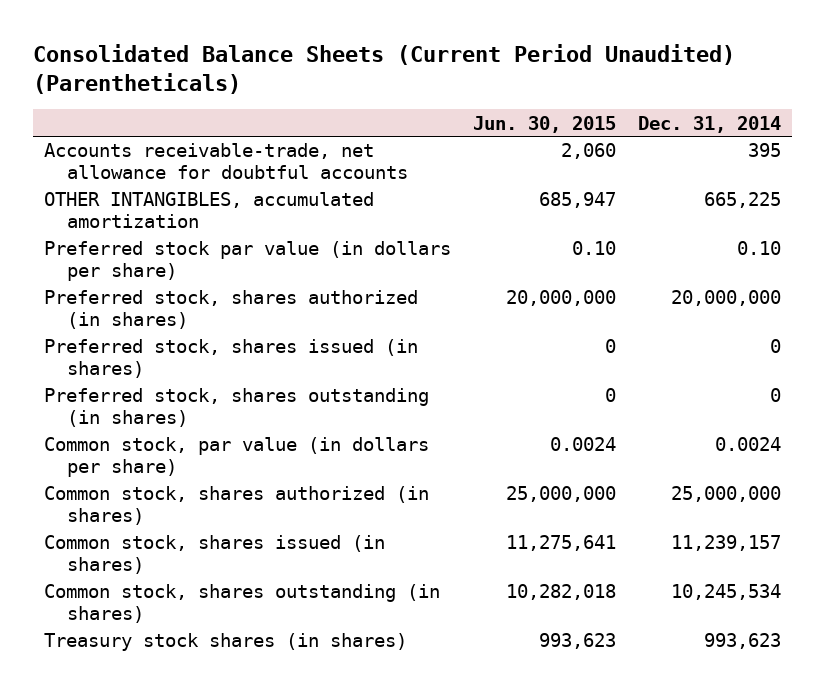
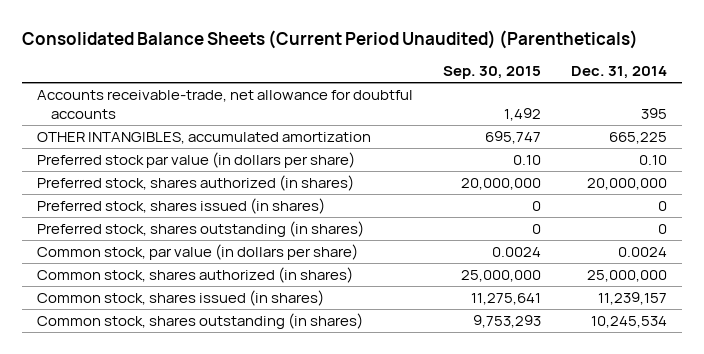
[473,115,617,133] Jun. 30, 2015 -> none
none -> [443,66,542,80] Sep. 30, 2015
[43,633,407,652] Treasury stock shares (in shares) -> none

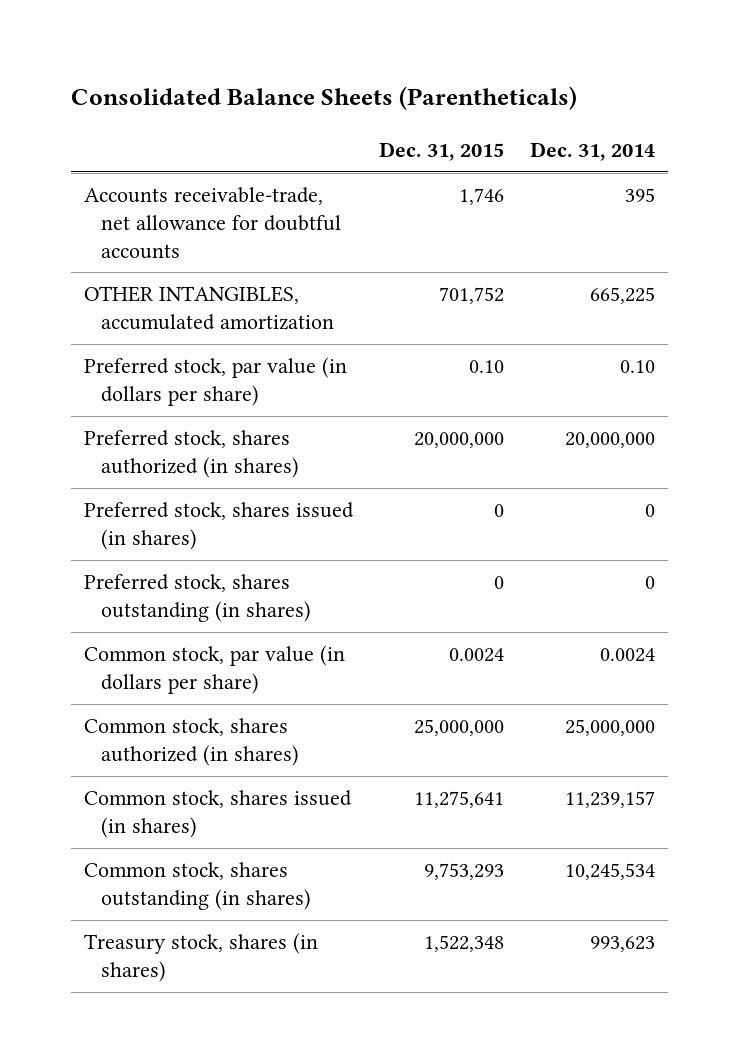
[21,29,638,49] Consolidated Balance Sheets (Current Period Unaudited) (Parentheticals) -> [71,86,578,111] Consolidated Balance Sheets (Parentheticals)
[443,66,542,80] Sep. 30, 2015 -> none
none -> [379,141,505,161] Dec. 31, 2015
[36,151,355,168] Preferred stock par value (in dollars per share) -> [84,357,348,406] Preferred stock, par value (in dollars per share)
none -> [84,933,319,982] Treasury stock, shares (in shares)

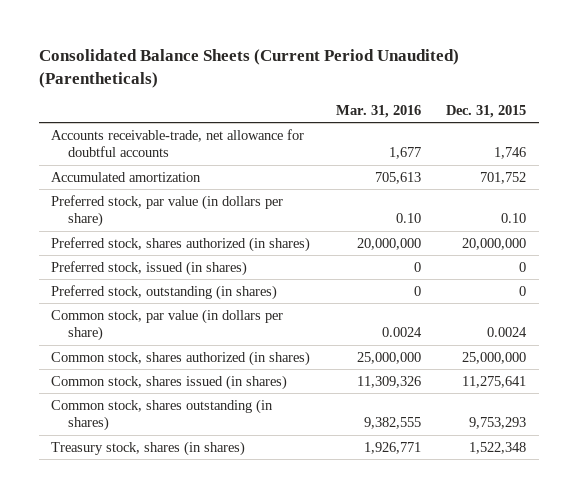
[71,86,578,111] Consolidated Balance Sheets (Parentheticals) -> [38,49,459,88] Consolidated Balance Sheets (Current Period Unaudited) (Parentheticals)
[530,141,656,161] Dec. 31, 2014 -> none
none -> [335,105,421,119] Mar. 31, 2016
[84,286,335,330] OTHER INTANGIBLES, accumulated amortization -> [51,171,202,182] Accumulated amortization
[84,502,355,550] Preferred stock, shares issued (in shares) -> [51,260,248,276] Preferred stock, issued (in shares)
[84,574,312,622] Preferred stock, shares outstanding (in shares) -> [51,284,278,300] Preferred stock, outstanding (in shares)

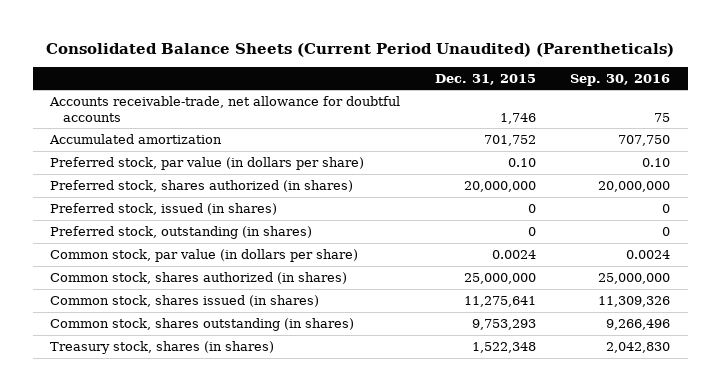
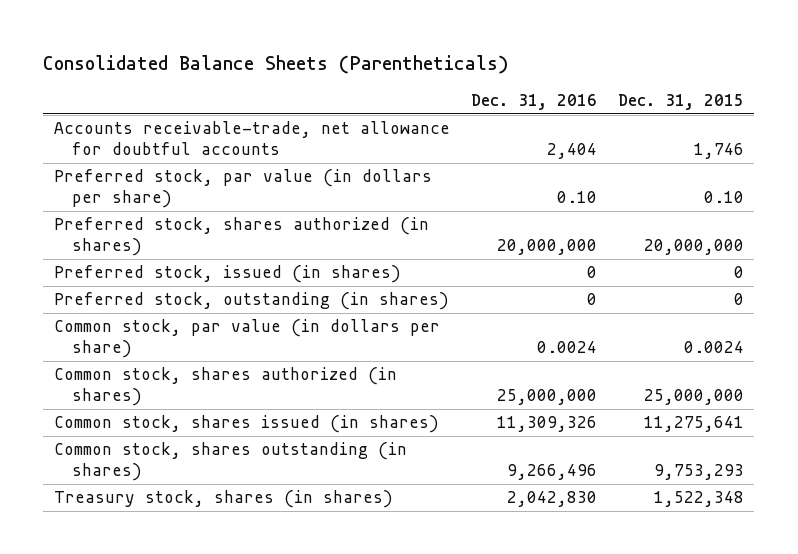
[46,42,675,57] Consolidated Balance Sheets (Current Period Unaudited) (Parentheticals) -> [43,54,510,74] Consolidated Balance Sheets (Parentheticals)
[570,73,671,86] Sep. 30, 2016 -> none
none -> [470,93,597,110] Dec. 31, 2016
[49,134,223,145] Accumulated amortization -> none

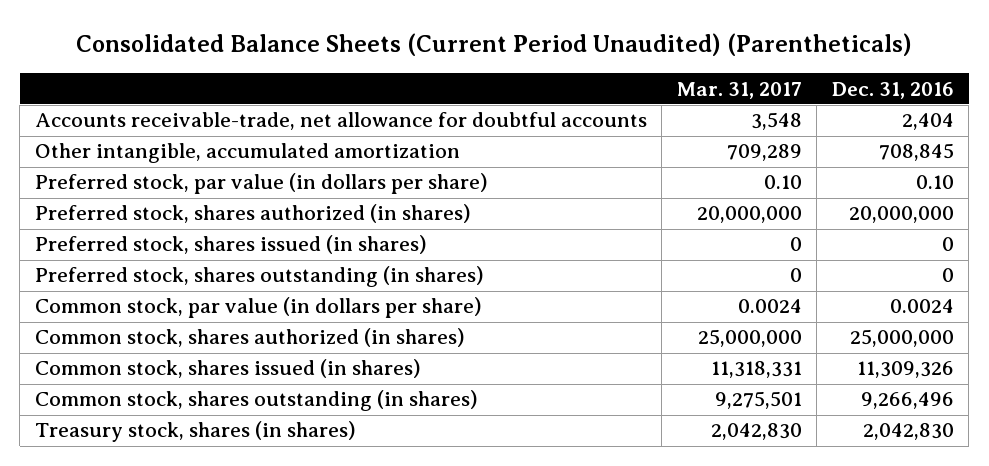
[43,54,510,74] Consolidated Balance Sheets (Parentheticals) -> [76,33,913,57] Consolidated Balance Sheets (Current Period Unaudited) (Parentheticals)
[617,93,744,110] Dec. 31, 2015 -> none
none -> [676,81,802,99] Mar. 31, 2017
none -> [34,143,460,164] Other intangible, accumulated amortization
[53,265,401,284] Preferred stock, issued (in shares) -> [34,235,427,255] Preferred stock, shares issued (in shares)
[53,292,449,311] Preferred stock, outstanding (in shares) -> [34,266,484,288] Preferred stock, shares outstanding (in shares)

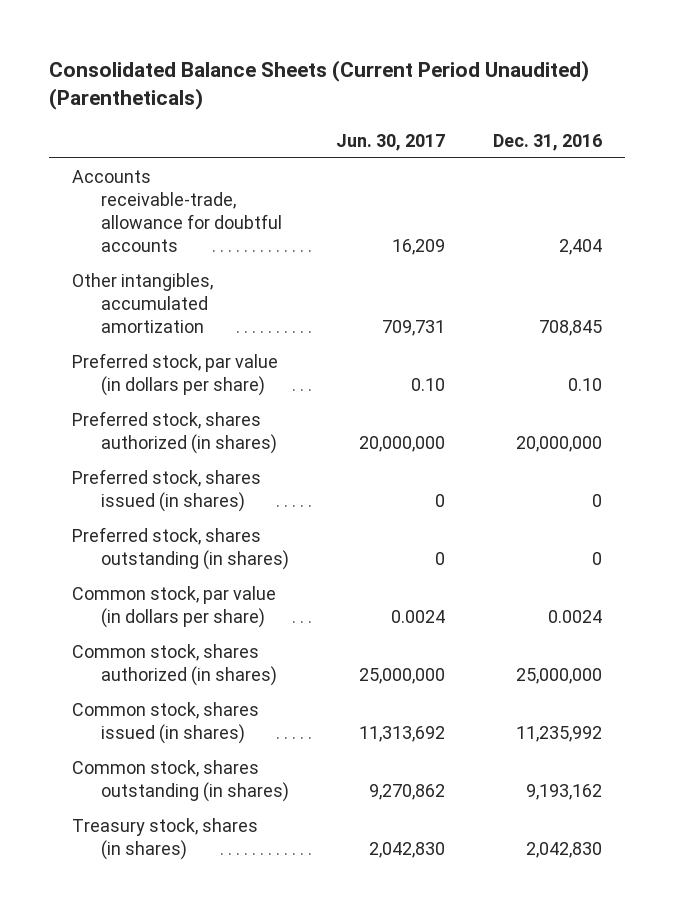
[676,81,802,99] Mar. 31, 2017 -> none
none -> [336,133,446,151] Jun. 30, 2017
[34,112,647,131] Accounts receivable-trade, net allowance for doubtful accounts -> [72,169,282,252] Accounts receivable-trade, allowance for doubtful accounts
[34,143,460,164] Other intangible, accumulated amortization -> [72,272,214,333] Other intangibles, accumulated amortization
[856,361,954,379] 11,309,326 -> [515,725,602,742] 11,235,992
[860,392,954,410] 9,266,496 -> [525,783,602,800] 9,193,162

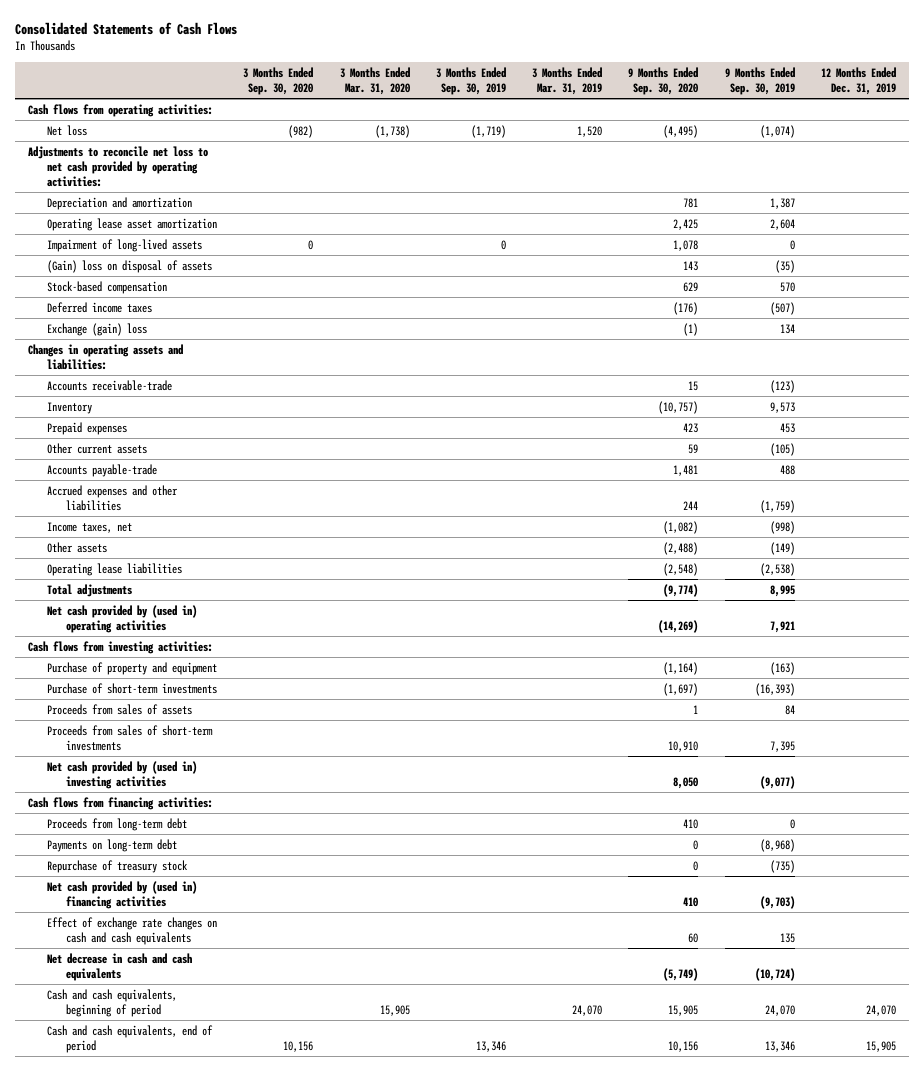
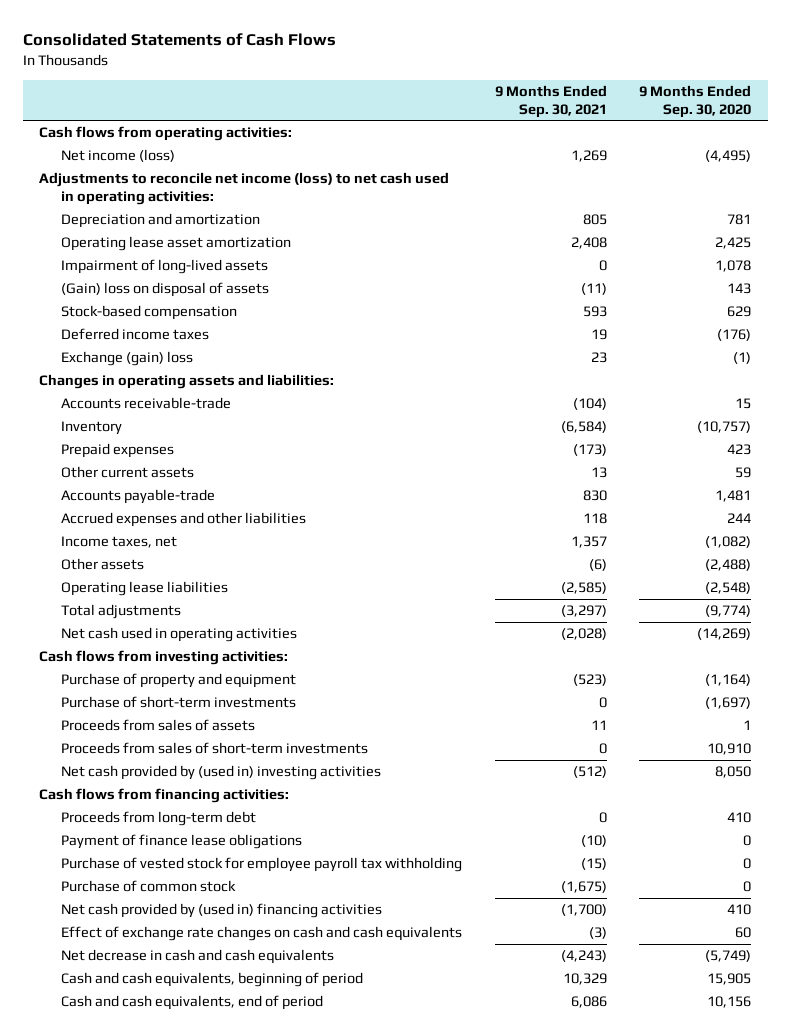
[243,67,314,95] 3 Months Ended Sep. 30, 2020 -> none
[339,67,410,95] 3 Months Ended Mar. 31, 2020 -> none
[435,67,506,95] 3 Months Ended Sep. 30, 2019 -> none
[532,67,603,95] 3 Months Ended Mar. 31, 2019 -> none
[724,67,795,95] 9 Months Ended Sep. 30, 2019 -> none
[820,67,896,95] 12 Months Ended Dec. 31, 2019 -> none
none -> [494,84,607,118] 9 Months Ended Sep. 30, 2021
[47,124,88,136] Net loss -> [61,149,176,163] Net income (loss)
[27,145,208,187] Adjustments to reconcile net loss to net cash provided by operating activities: -> [39,172,450,206] Adjustments to reconcile net income (loss) to net cash used in operating activities:
[47,604,198,633] Net cash provided by (used in) operating activities -> [61,627,298,643] Net cash used in operating activities
[47,838,178,852] Payments on long-term debt -> none
none -> [61,834,303,850] Payment of finance lease obligations
none -> [61,857,463,873] Purchase of vested stock for employee payroll tax withholding
[47,859,189,873] Repurchase of treasury stock -> [61,880,237,893] Purchase of common stock

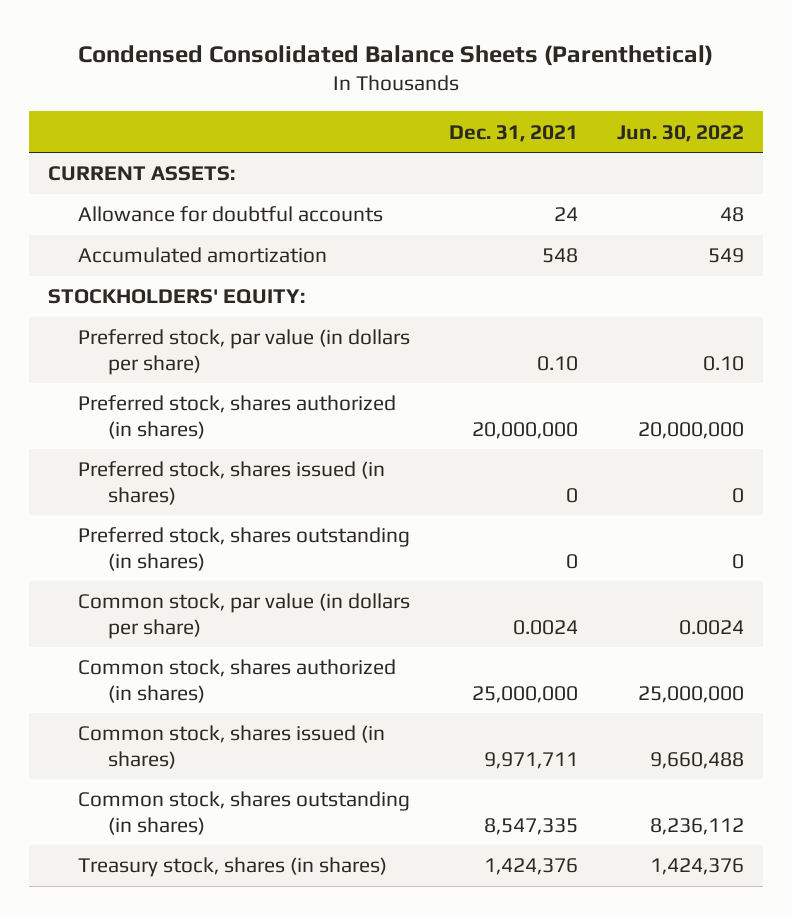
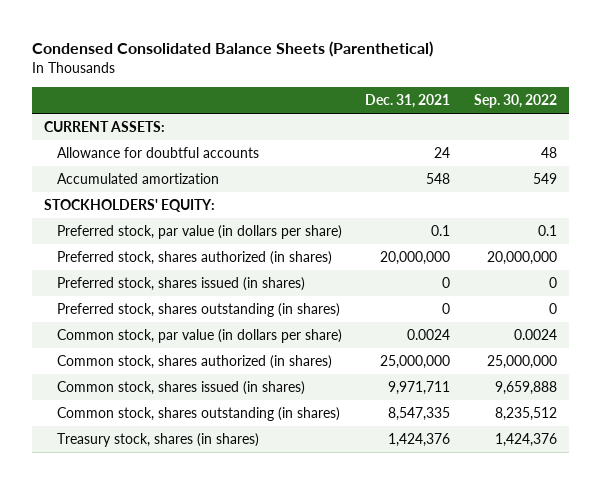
[616,124,744,142] Jun. 30, 2022 -> none
none -> [474,94,558,109] Sep. 30, 2022
[537,355,579,371] 0.10 -> [431,225,451,237] 0.1

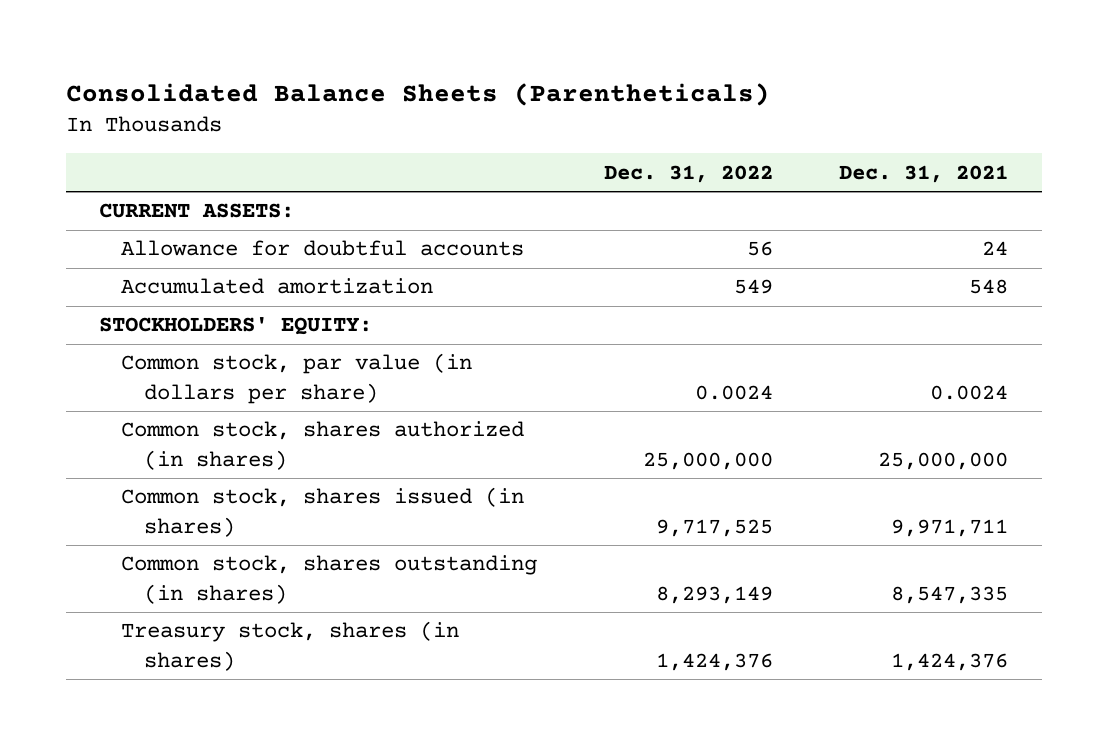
[32,41,434,58] Condensed Consolidated Balance Sheets (Parenthetical) -> [65,82,770,106] Consolidated Balance Sheets (Parentheticals)
[474,94,558,109] Sep. 30, 2022 -> none
none -> [603,164,773,183] Dec. 31, 2022
[56,225,342,240] Preferred stock, par value (in dollars per share) -> none
[56,251,332,266] Preferred stock, shares authorized (in shares) -> none
[56,277,305,292] Preferred stock, shares issued (in shares) -> none
[56,303,340,318] Preferred stock, shares outstanding (in shares) -> none

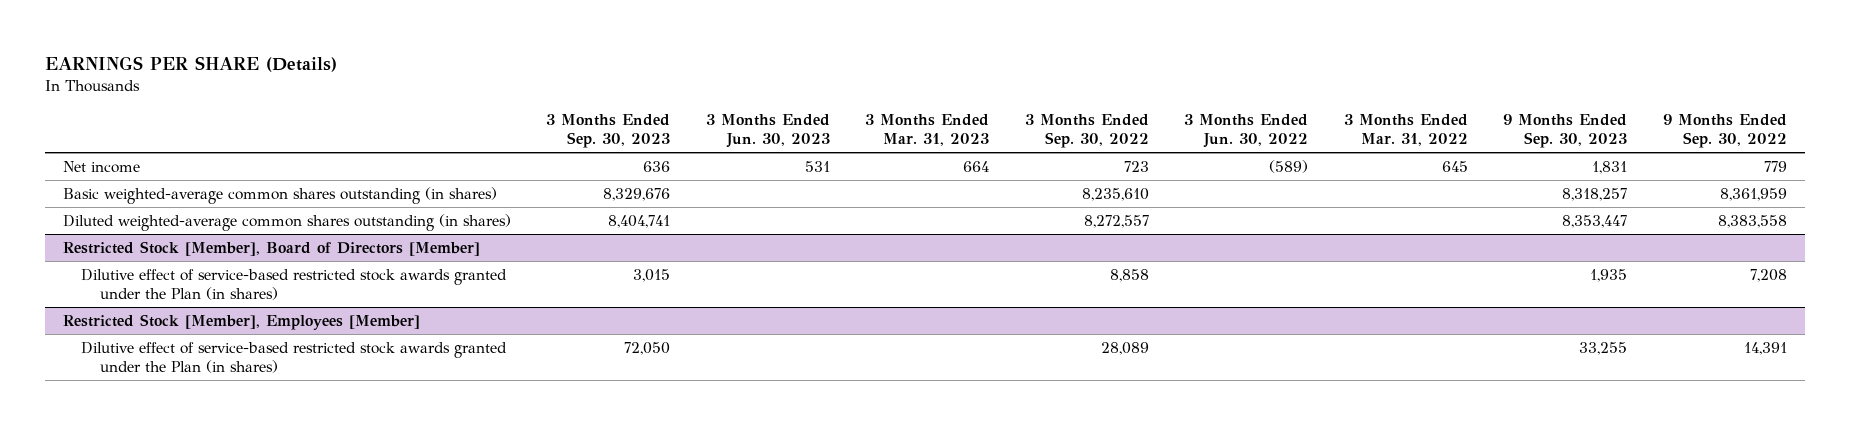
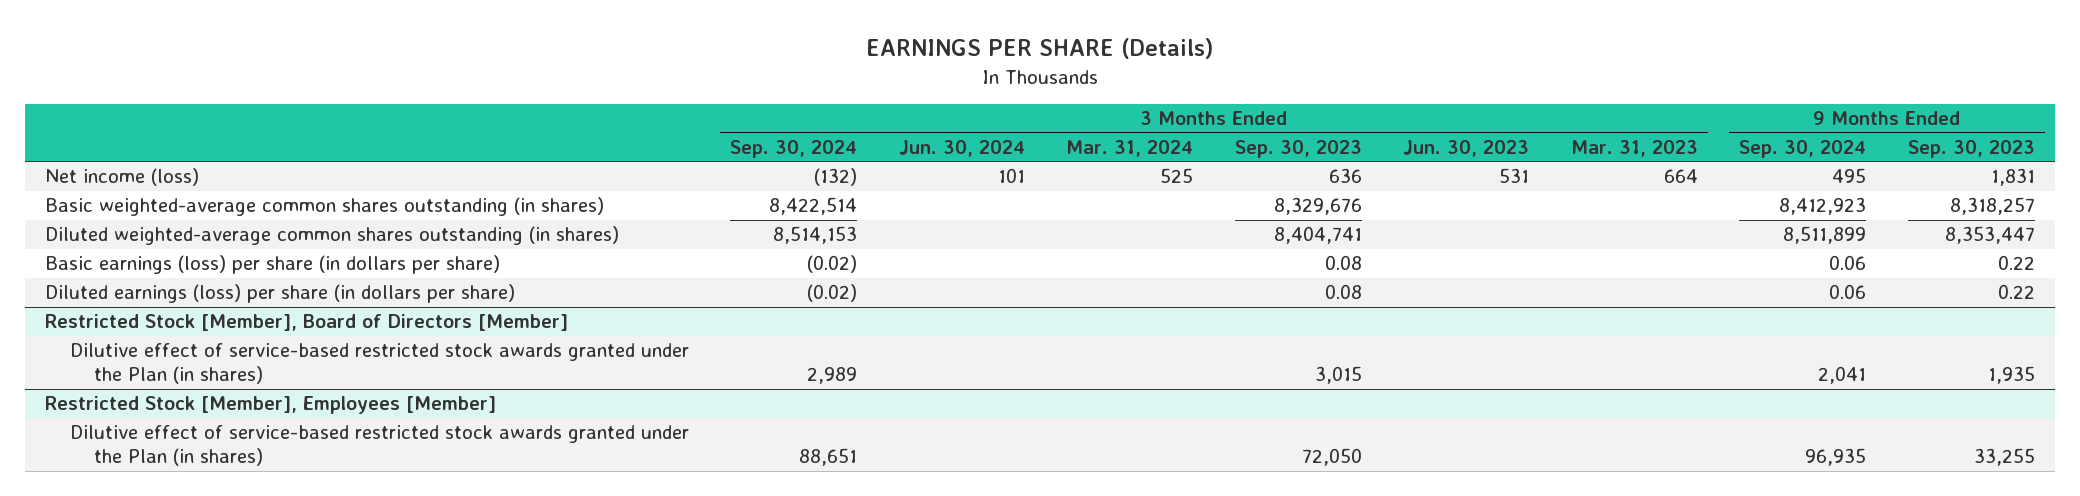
[1024,114,1149,149] 3 Months Ended Sep. 30, 2022 -> none
[1184,114,1309,149] 3 Months Ended Jun. 30, 2022 -> none
[1343,114,1468,147] 3 Months Ended Mar. 31, 2022 -> none
[1662,114,1787,149] 9 Months Ended Sep. 30, 2022 -> none
none -> [730,139,858,158] Sep. 30, 2024
none -> [898,139,1025,157] Jun. 30, 2024
none -> [1066,139,1194,157] Mar. 31, 2024
none -> [1739,139,1867,158] Sep. 30, 2024
[62,160,140,173] Net income -> [45,168,200,187] Net income (loss)
none -> [45,255,501,275] Basic earnings (loss) per share (in dollars per share)
none -> [45,284,516,304] Diluted earnings (loss) per share (in dollars per share)

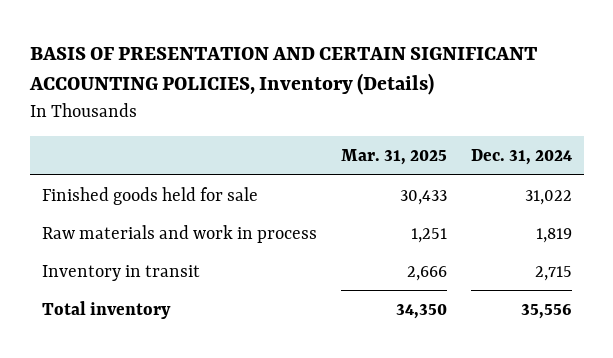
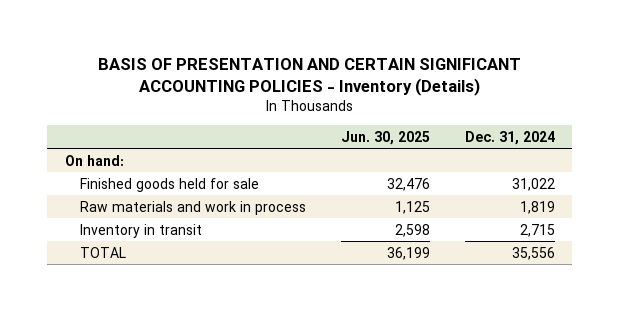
[28,47,538,96] BASIS OF PRESENTATION AND CERTAIN SIGNIFICANT ACCOUNTING POLICIES, Inventory (Details) -> [97,57,521,96] BASIS OF PRESENTATION AND CERTAIN SIGNIFICANT ACCOUNTING POLICIES - Inventory (Details)
[340,148,447,165] Mar. 31, 2025 -> none
none -> [340,130,430,145] Jun. 30, 2025
none -> [64,154,124,166] On hand:
[41,300,171,319] Total inventory -> [79,246,126,258] TOTAL

